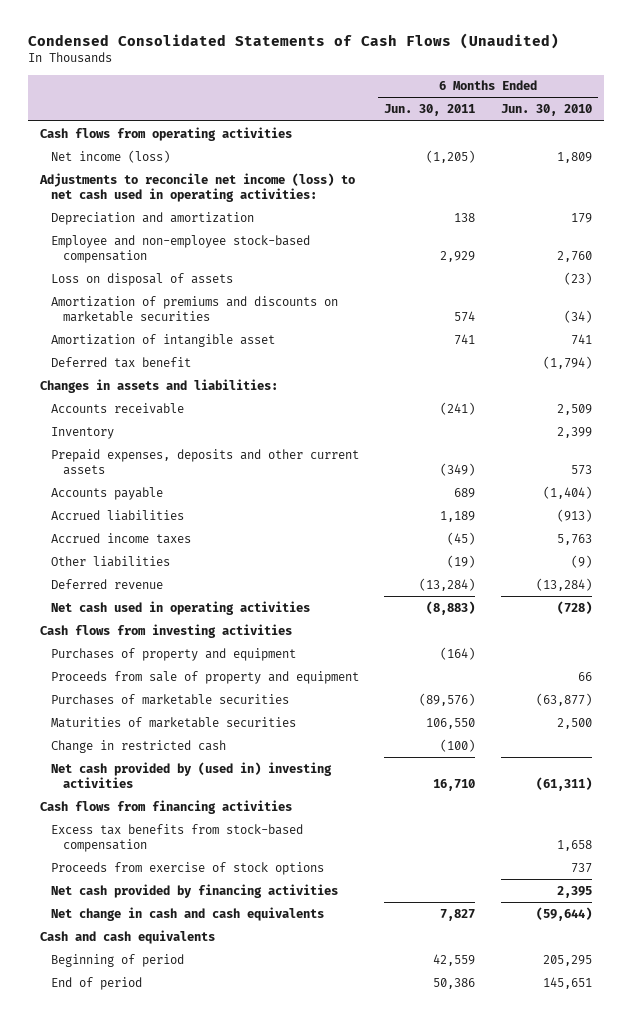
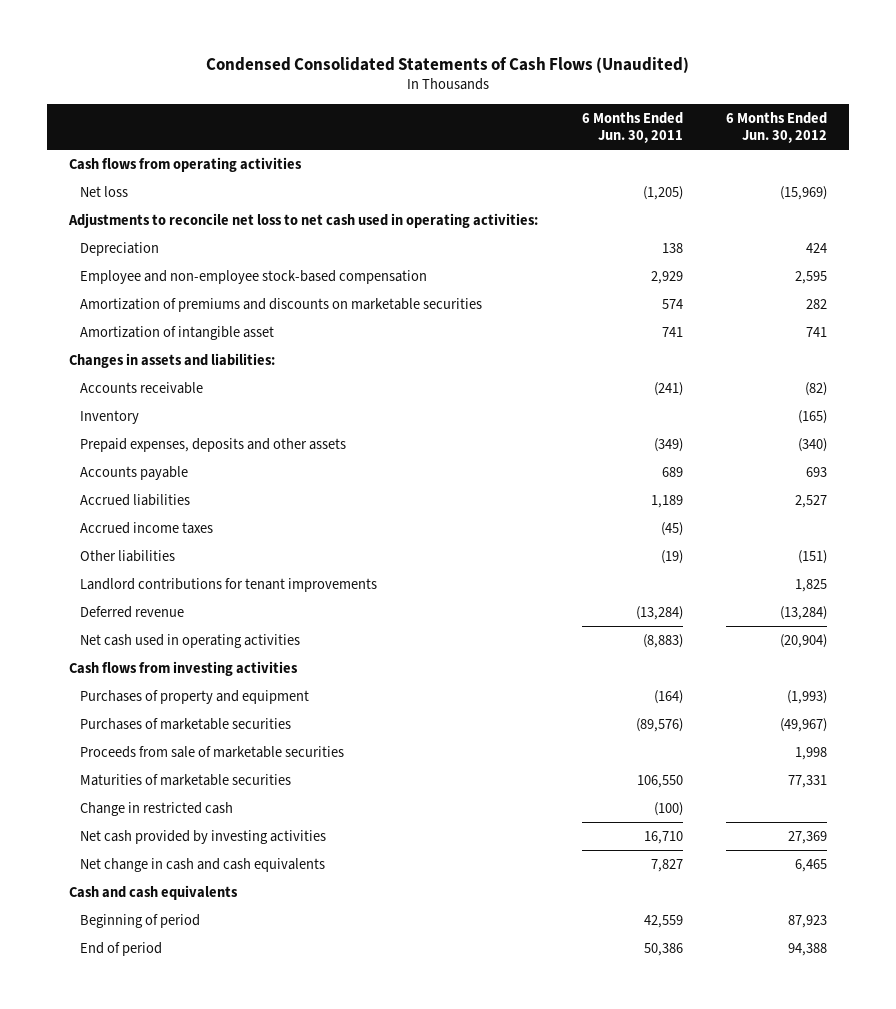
[500,104,592,117] Jun. 30, 2010 -> none
none -> [726,111,828,144] 6 Months Ended Jun. 30, 2012
[51,149,171,163] Net income (loss) -> [80,185,129,197] Net loss
[39,172,356,202] Adjustments to reconcile net income (loss) to net cash used in operating activities: -> [67,212,538,228] Adjustments to reconcile net loss to net cash used in operating activities:
[51,211,255,225] Depreciation and amortization -> [80,241,160,256] Depreciation
[51,272,234,286] Loss on disposal of assets -> none
[51,356,192,368] Deferred tax benefit -> none
[51,448,360,475] Prepaid expenses, deposits and other current assets -> [80,437,347,452] Prepaid expenses, deposits and other assets
none -> [80,577,378,592] Landlord contributions for tenant improvements
[51,670,360,684] Proceeds from sale of property and equipment -> none
none -> [80,745,345,758] Proceeds from sale of marketable securities
[40,799,293,814] Cash flows from financing activities -> none
[51,823,304,852] Excess tax benefits from stock-based compensation -> none
[51,861,325,875] Proceeds from exercise of stock options -> none
[51,883,339,898] Net cash provided by financing activities -> none
[51,761,333,788] Net cash provided by (used in) investing activities -> [80,829,327,844] Net cash provided by investing activities

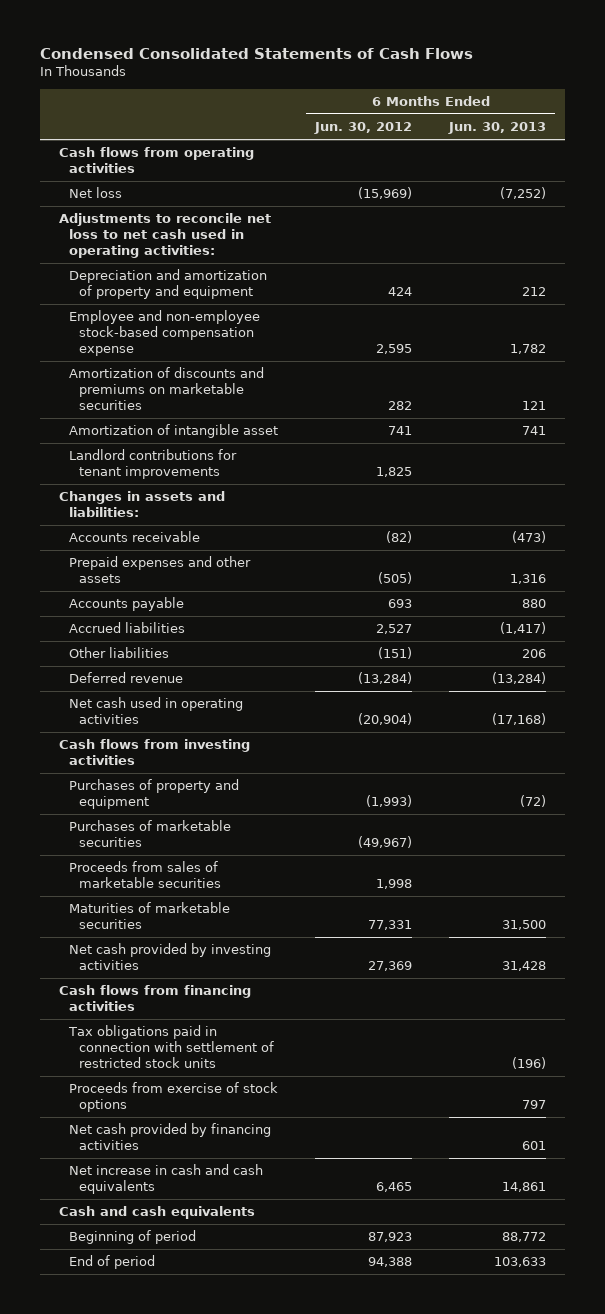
[206,56,690,73] Condensed Consolidated Statements of Cash Flows (Unaudited) -> [40,48,474,60] Condensed Consolidated Statements of Cash Flows
[581,111,683,144] 6 Months Ended Jun. 30, 2011 -> none
none -> [448,122,547,135] Jun. 30, 2013
[80,241,160,256] Depreciation -> [68,269,267,300] Depreciation and amortization of property and equipment
[80,269,428,284] Employee and non-employee stock-based compensation -> [68,310,260,357] Employee and non-employee stock-based compensation expense
[80,297,483,312] Amortization of premiums and discounts on marketable securities -> [68,367,264,411] Amortization of discounts and premiums on marketable securities
[80,577,378,592] Landlord contributions for tenant improvements -> [68,449,237,480] Landlord contributions for tenant improvements
[80,409,140,424] Inventory -> none
[80,437,347,452] Prepaid expenses, deposits and other assets -> [68,556,251,584] Prepaid expenses and other assets
[798,437,828,452] (340) -> [378,572,413,585] (505)
[80,521,214,534] Accrued income taxes -> none
[80,745,345,758] Proceeds from sale of marketable securities -> [68,861,222,889] Proceeds from sales of marketable securities
[80,801,234,816] Change in restricted cash -> none
none -> [58,985,251,1012] Cash flows from financing activities
none -> [67,1025,275,1069] Tax obligations paid in connection with settlement of restricted stock units
none -> [68,1082,278,1113] Proceeds from exercise of stock options
none -> [68,1123,271,1151] Net cash provided by financing activities
[80,857,326,872] Net change in cash and cash equivalents -> [68,1164,263,1195] Net increase in cash and cash equivalents

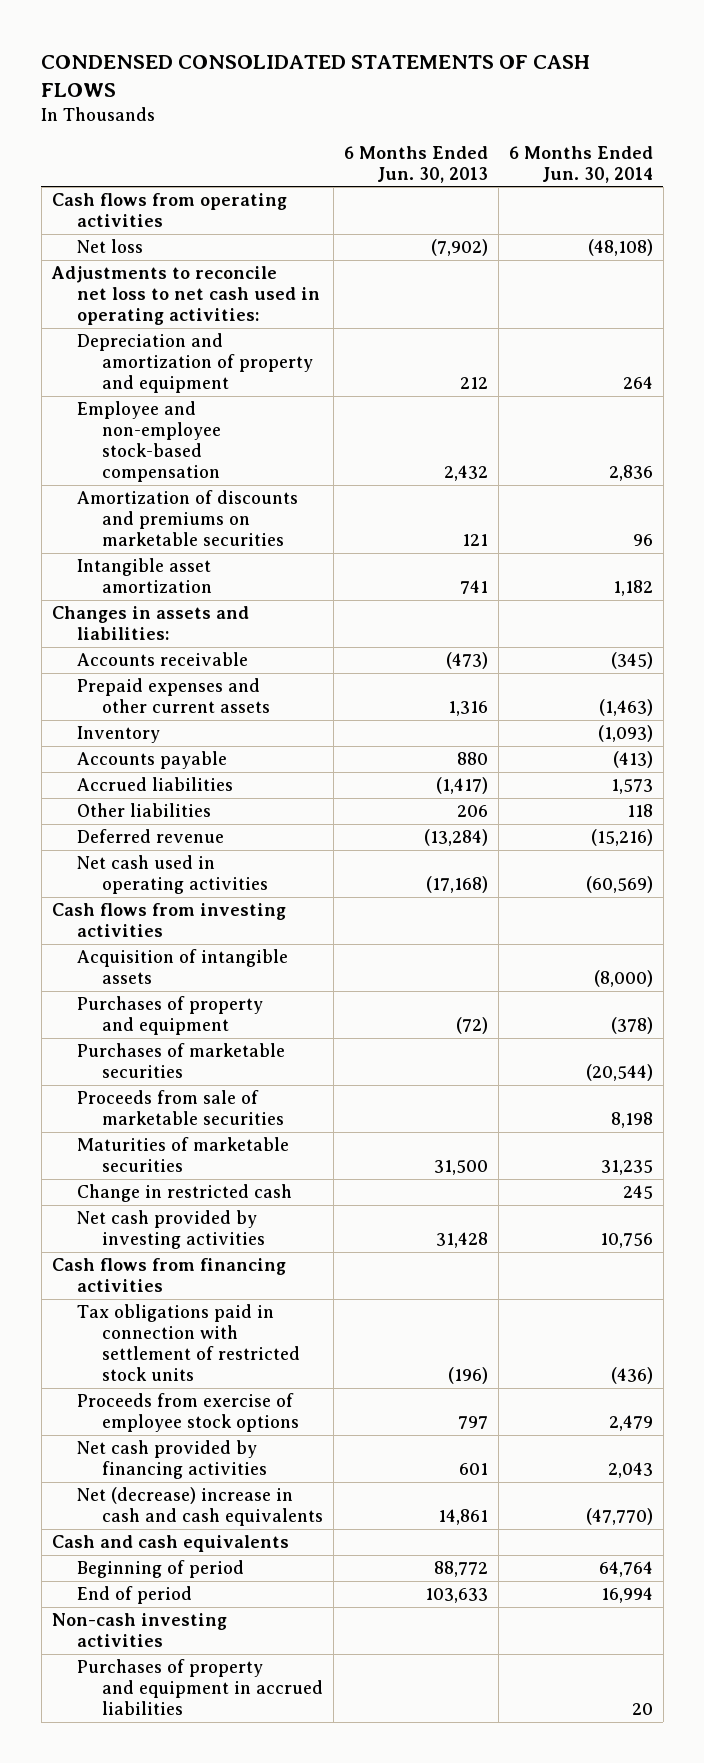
[40,48,474,60] Condensed Consolidated Statements of Cash Flows -> [41,55,591,98] CONDENSED CONSOLIDATED STATEMENTS OF CASH FLOWS
[314,122,413,135] Jun. 30, 2012 -> none
none -> [508,145,653,183] 6 Months Ended Jun. 30, 2014
[500,187,547,200] (7,252) -> [430,239,488,257] (7,902)
[68,310,260,357] Employee and non-employee stock-based compensation expense -> [76,401,221,482] Employee and non-employee stock-based compensation
[510,344,547,355] 1,782 -> [443,464,488,481] 2,432
[68,449,237,480] Landlord contributions for tenant improvements -> none
[68,424,278,439] Amortization of intangible asset -> [76,558,212,594] Intangible asset amortization
[68,556,251,584] Prepaid expenses and other assets -> [76,678,270,714] Prepaid expenses and other current assets
none -> [76,726,160,744] Inventory
none -> [76,949,288,985] Acquisition of intangible assets
[68,861,222,889] Proceeds from sales of marketable securities -> [76,1090,284,1126] Proceeds from sale of marketable securities
none -> [76,1184,292,1203] Change in restricted cash
[68,1082,278,1113] Proceeds from exercise of stock options -> [76,1393,299,1433] Proceeds from exercise of employee stock options
[68,1164,263,1195] Net increase in cash and cash equivalents -> [76,1487,323,1527] Net (decrease) increase in cash and cash equivalents
none -> [51,1613,227,1648] Non-cash investing activities
none -> [76,1659,323,1715] Purchases of property and equipment in accrued liabilities

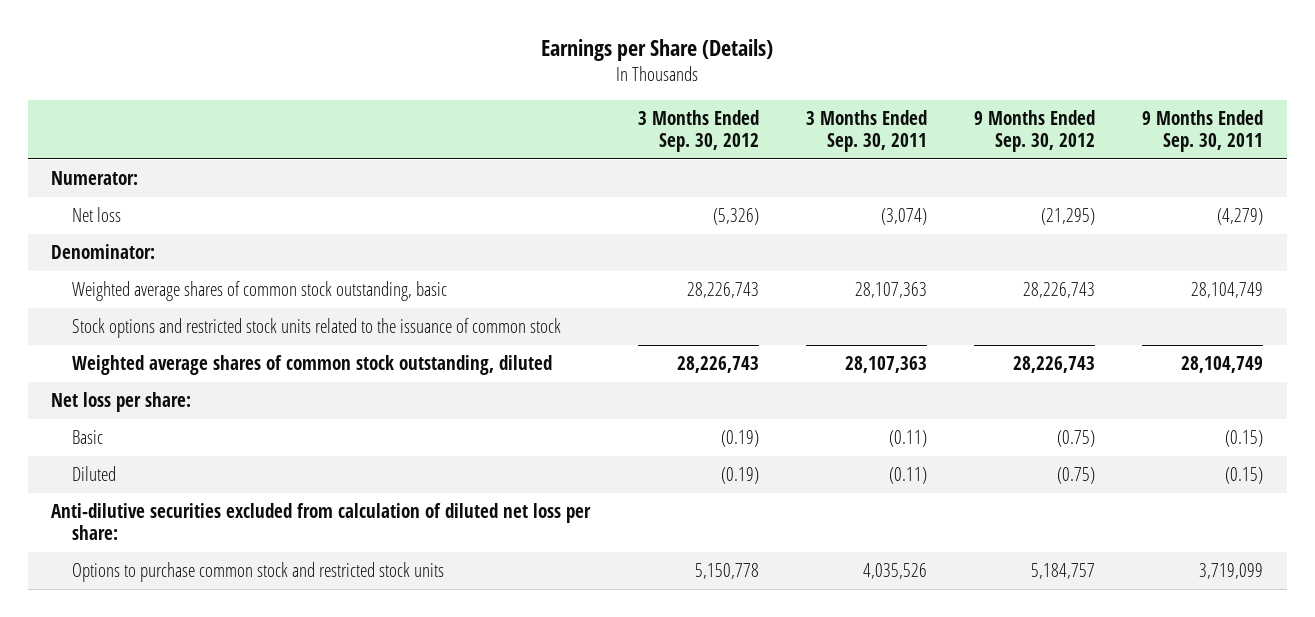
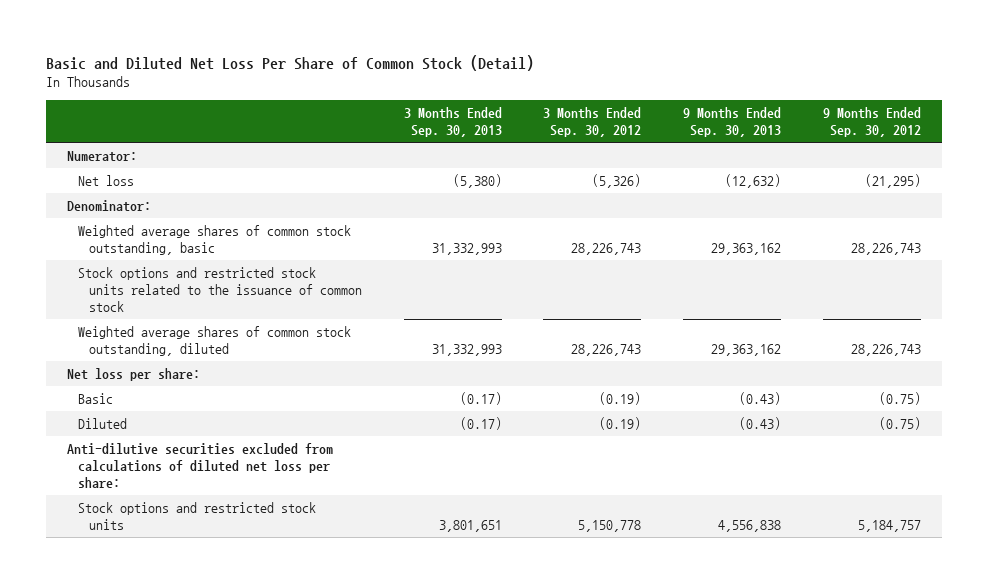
[541,39,774,62] Earnings per Share (Details) -> [46,54,535,71] Basic and Diluted Net Loss Per Share of Common Stock (Detail)
[805,109,927,153] 3 Months Ended Sep. 30, 2011 -> none
[1142,109,1264,153] 9 Months Ended Sep. 30, 2011 -> none
none -> [403,107,502,138] 3 Months Ended Sep. 30, 2013
none -> [683,107,782,138] 9 Months Ended Sep. 30, 2013
[51,502,592,541] Anti-dilutive securities excluded from calculation of diluted net loss per share: -> [66,442,333,488] Anti-dilutive securities excluded from calculations of diluted net loss per share:
[72,561,445,582] Options to purchase common stock and restricted stock units -> [77,501,316,530] Stock options and restricted stock units

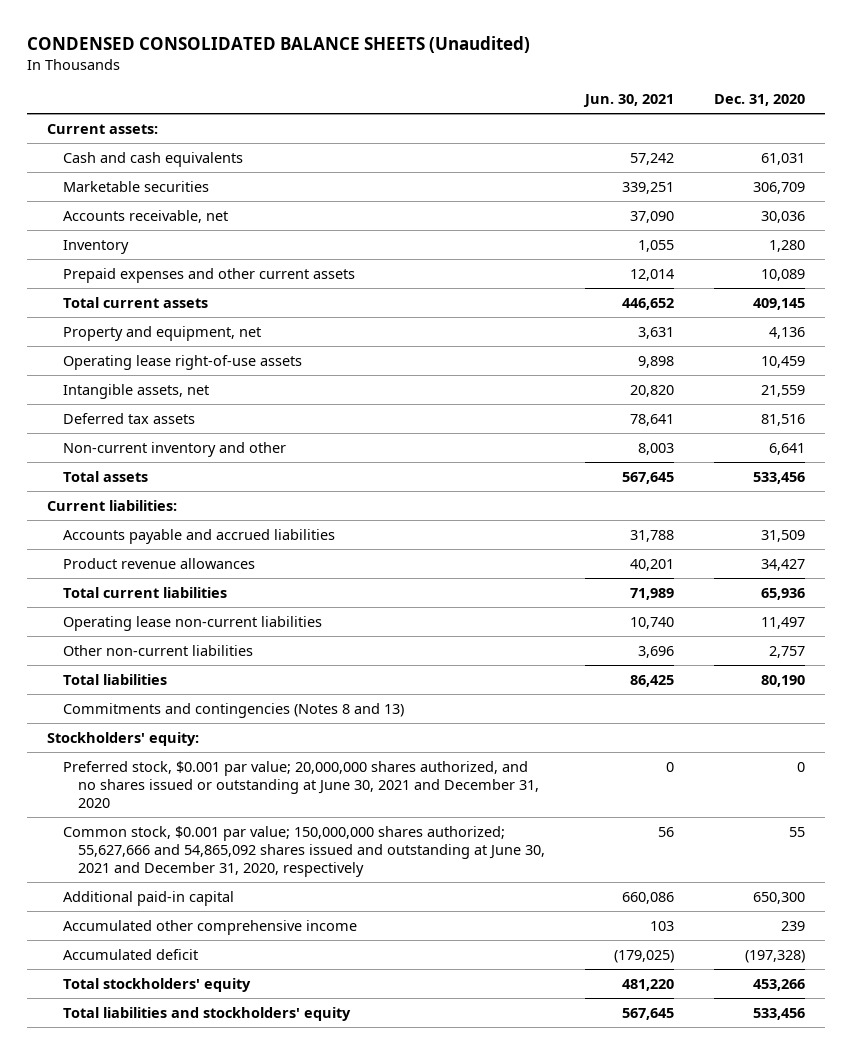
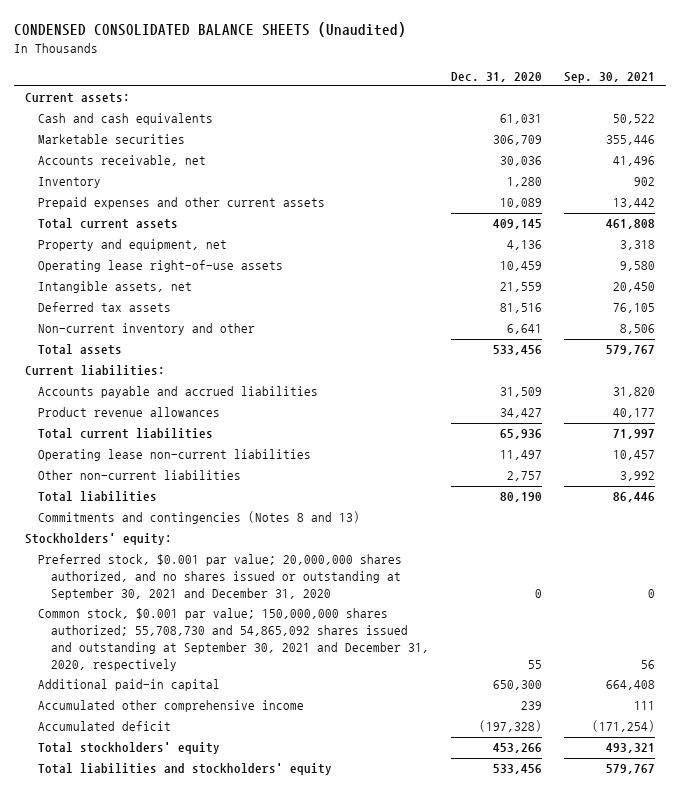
[583,93,675,107] Jun. 30, 2021 -> none
none -> [564,71,656,83] Sep. 30, 2021
[62,760,539,808] Preferred stock, $0.001 par value; 20,000,000 shares authorized, and no shares issued or outstanding at June 30, 2021 and December 31, 2020 -> [38,554,403,601] Preferred stock, $0.001 par value; 20,000,000 shares authorized, and no shares issued or outstanding at September 30, 2021 and December 31, 2020
[62,825,545,877] Common stock, $0.001 par value; 150,000,000 shares authorized; 55,627,666 and 54,865,092 shares issued and outstanding at June 30, 2021 and December 31, 2020, respectively -> [38,608,430,671] Common stock, $0.001 par value; 150,000,000 shares authorized; 55,708,730 and 54,865,092 shares issued and outstanding at September 30, 2021 and December 31, 2020, respectively

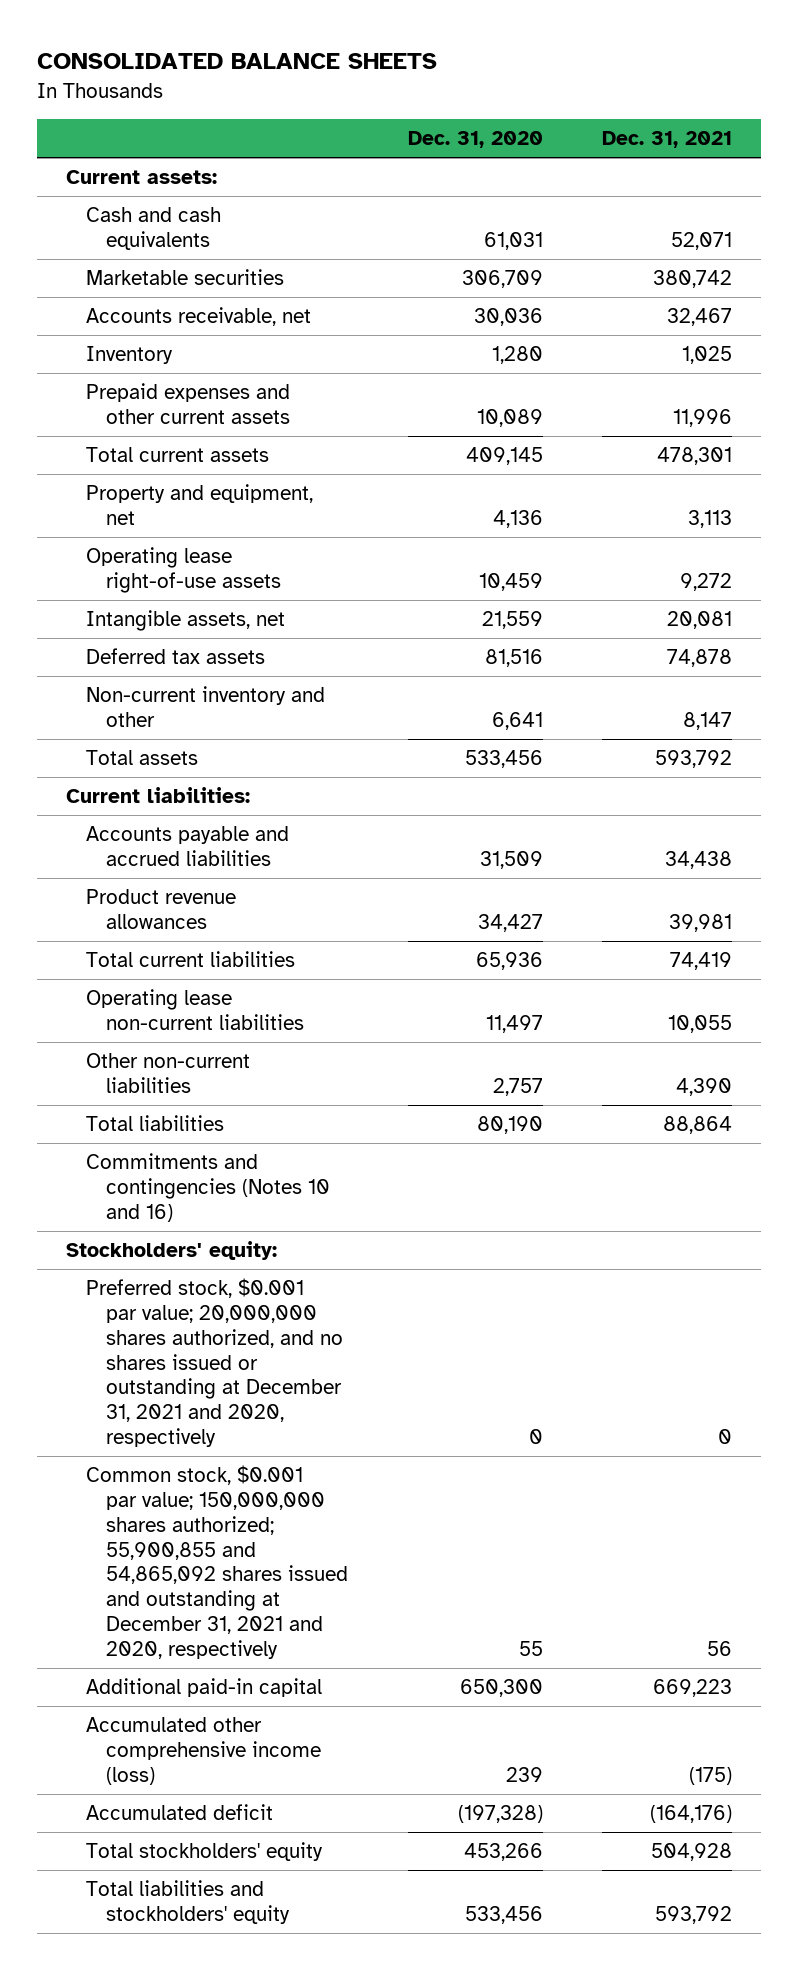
[14,22,407,38] CONDENSED CONSOLIDATED BALANCE SHEETS (Unaudited) -> [36,53,437,70] CONSOLIDATED BALANCE SHEETS
[564,71,656,83] Sep. 30, 2021 -> none
none -> [601,131,732,149] Dec. 31, 2021
[38,511,361,525] Commitments and contingencies (Notes 8 and 13) -> [86,1153,331,1222] Commitments and contingencies (Notes 10 and 16)
[38,554,403,601] Preferred stock, $0.001 par value; 20,000,000 shares authorized, and no shares issued or outstanding at September 30, 2021 and December 31, 2020 -> [86,1278,344,1447] Preferred stock, $0.001 par value; 20,000,000 shares authorized, and no shares issued or outstanding at December 31, 2021 and 2020, respectively
[38,608,430,671] Common stock, $0.001 par value; 150,000,000 shares authorized; 55,708,730 and 54,865,092 shares issued and outstanding at September 30, 2021 and December 31, 2020, respectively -> [86,1465,349,1659] Common stock, $0.001 par value; 150,000,000 shares authorized; 55,900,855 and 54,865,092 shares issued and outstanding at December 31, 2021 and 2020, respectively
[38,700,305,713] Accumulated other comprehensive income -> [86,1717,322,1785] Accumulated other comprehensive income (loss)

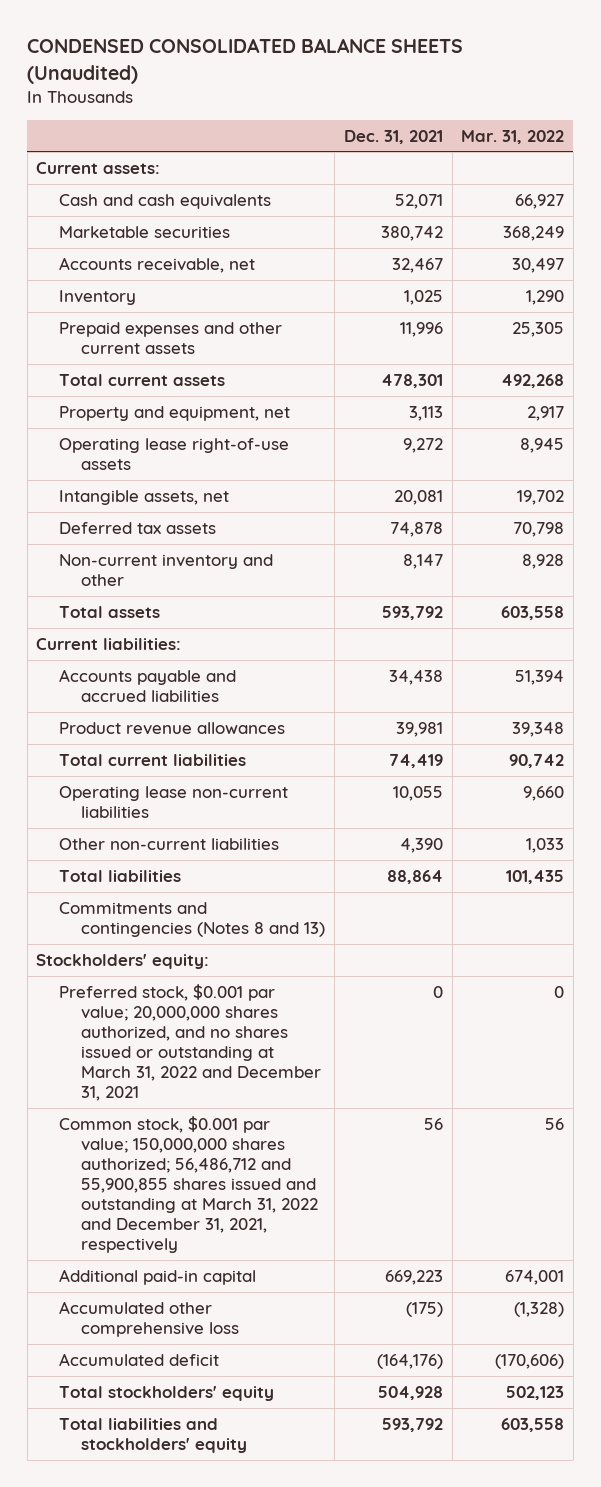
[36,53,437,70] CONSOLIDATED BALANCE SHEETS -> [27,38,464,84] CONDENSED CONSOLIDATED BALANCE SHEETS (Unaudited)
[407,131,543,149] Dec. 31, 2020 -> none
none -> [461,129,565,144] Mar. 31, 2022
[86,1153,331,1222] Commitments and contingencies (Notes 10 and 16) -> [58,901,326,937] Commitments and contingencies (Notes 8 and 13)
[86,1278,344,1447] Preferred stock, $0.001 par value; 20,000,000 shares authorized, and no shares issued or outstanding at December 31, 2021 and 2020, respectively -> [58,983,322,1102] Preferred stock, $0.001 par value; 20,000,000 shares authorized, and no shares issued or outstanding at March 31, 2022 and December 31, 2021
[86,1465,349,1659] Common stock, $0.001 par value; 150,000,000 shares authorized; 55,900,855 and 54,865,092 shares issued and outstanding at December 31, 2021 and 2020, respectively -> [58,1115,319,1254] Common stock, $0.001 par value; 150,000,000 shares authorized; 56,486,712 and 55,900,855 shares issued and outstanding at March 31, 2022 and December 31, 2021, respectively
[86,1717,322,1785] Accumulated other comprehensive income (loss) -> [58,1300,240,1337] Accumulated other comprehensive loss

